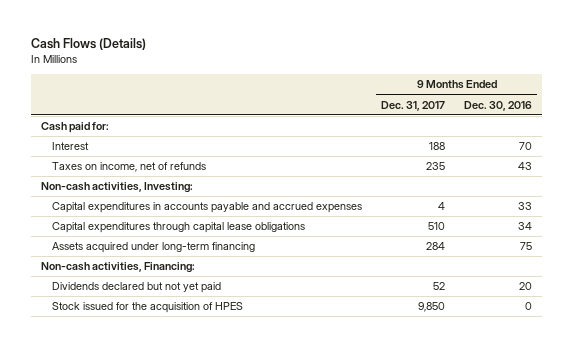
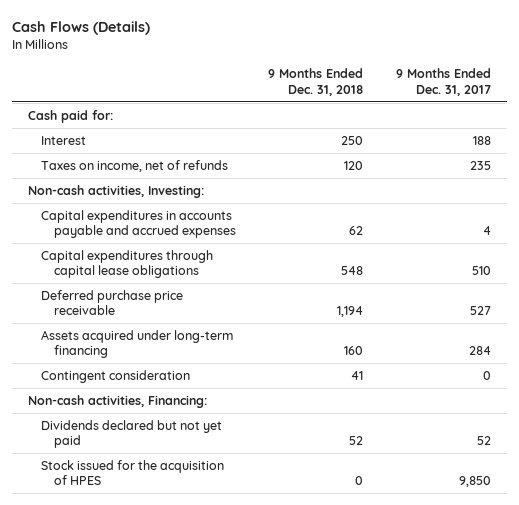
[464,100,533,111] Dec. 30, 2016 -> none
none -> [268,68,364,96] 9 Months Ended Dec. 31, 2018
none -> [40,289,183,316] Deferred purchase price receivable
none -> [40,369,190,383] Contingent consideration

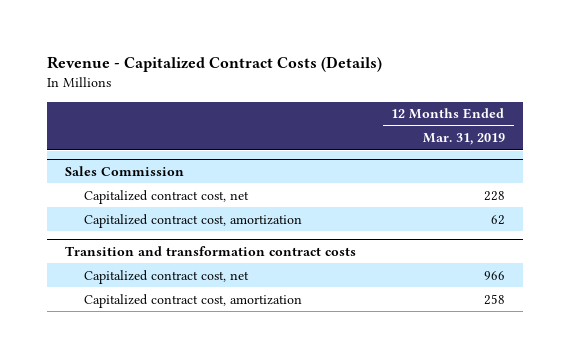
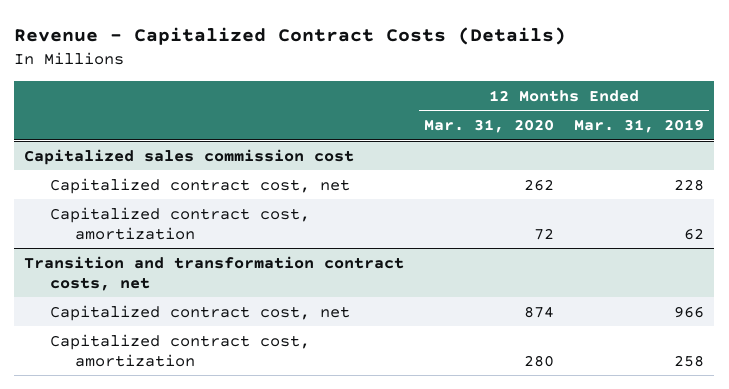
none -> [424,119,555,134] Mar. 31, 2020
[64,165,184,176] Sales Commission -> [24,148,355,165] Capitalized sales commission cost
[64,245,356,256] Transition and transformation contract costs -> [24,255,405,291] Transition and transformation contract costs, net

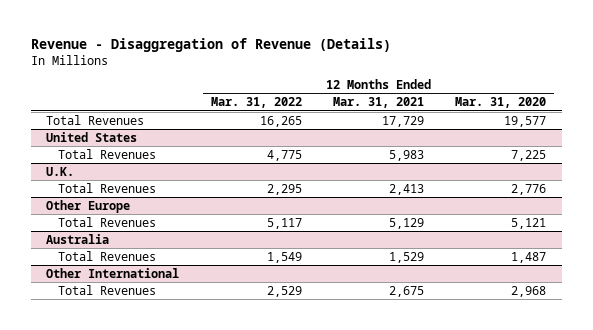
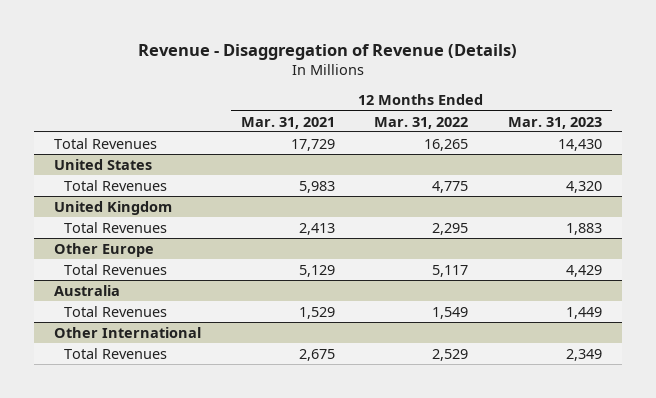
[455,97,547,109] Mar. 31, 2020 -> none
none -> [508,116,603,129] Mar. 31, 2023
[46,166,75,176] U.K. -> [53,200,172,215] United Kingdom

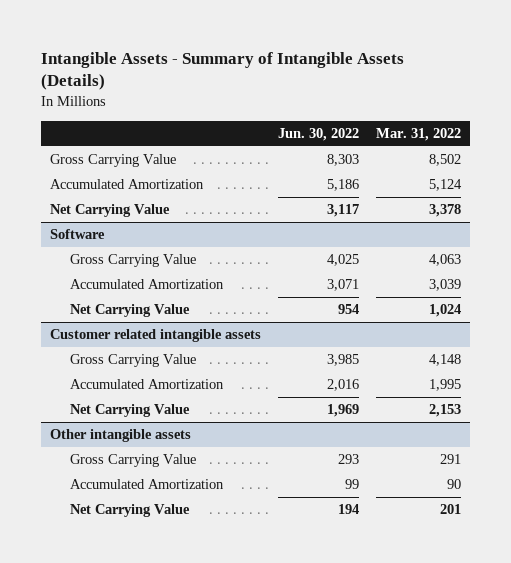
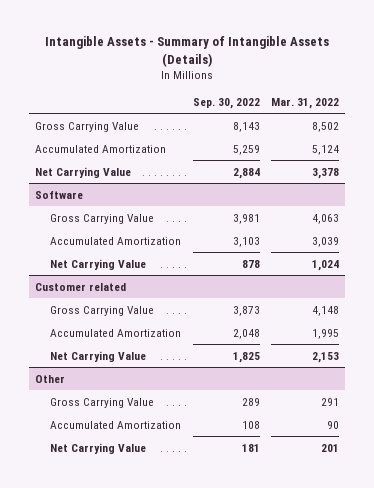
[278,128,360,142] Jun. 30, 2022 -> none
none -> [192,97,260,109] Sep. 30, 2022
[49,329,261,343] Customer related intangible assets -> [34,282,126,291] Customer related
[49,429,191,443] Other intangible assets -> [34,374,65,383] Other

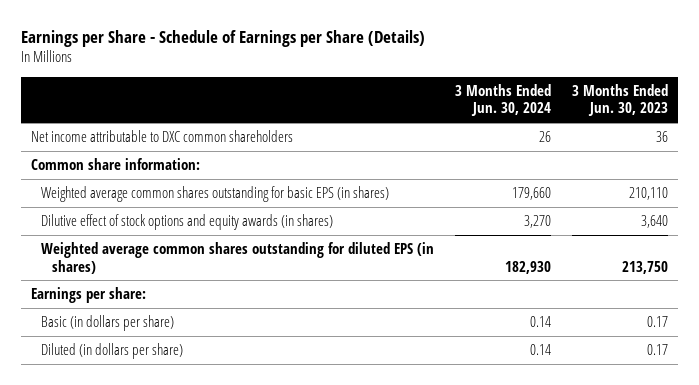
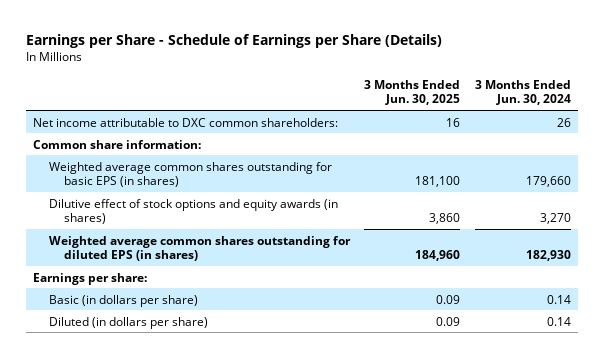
[572,83,669,117] 3 Months Ended Jun. 30, 2023 -> none
none -> [364,79,461,106] 3 Months Ended Jun. 30, 2025
[30,130,293,143] Net income attributable to DXC common shareholders -> [32,117,338,127] Net income attributable to DXC common shareholders:

